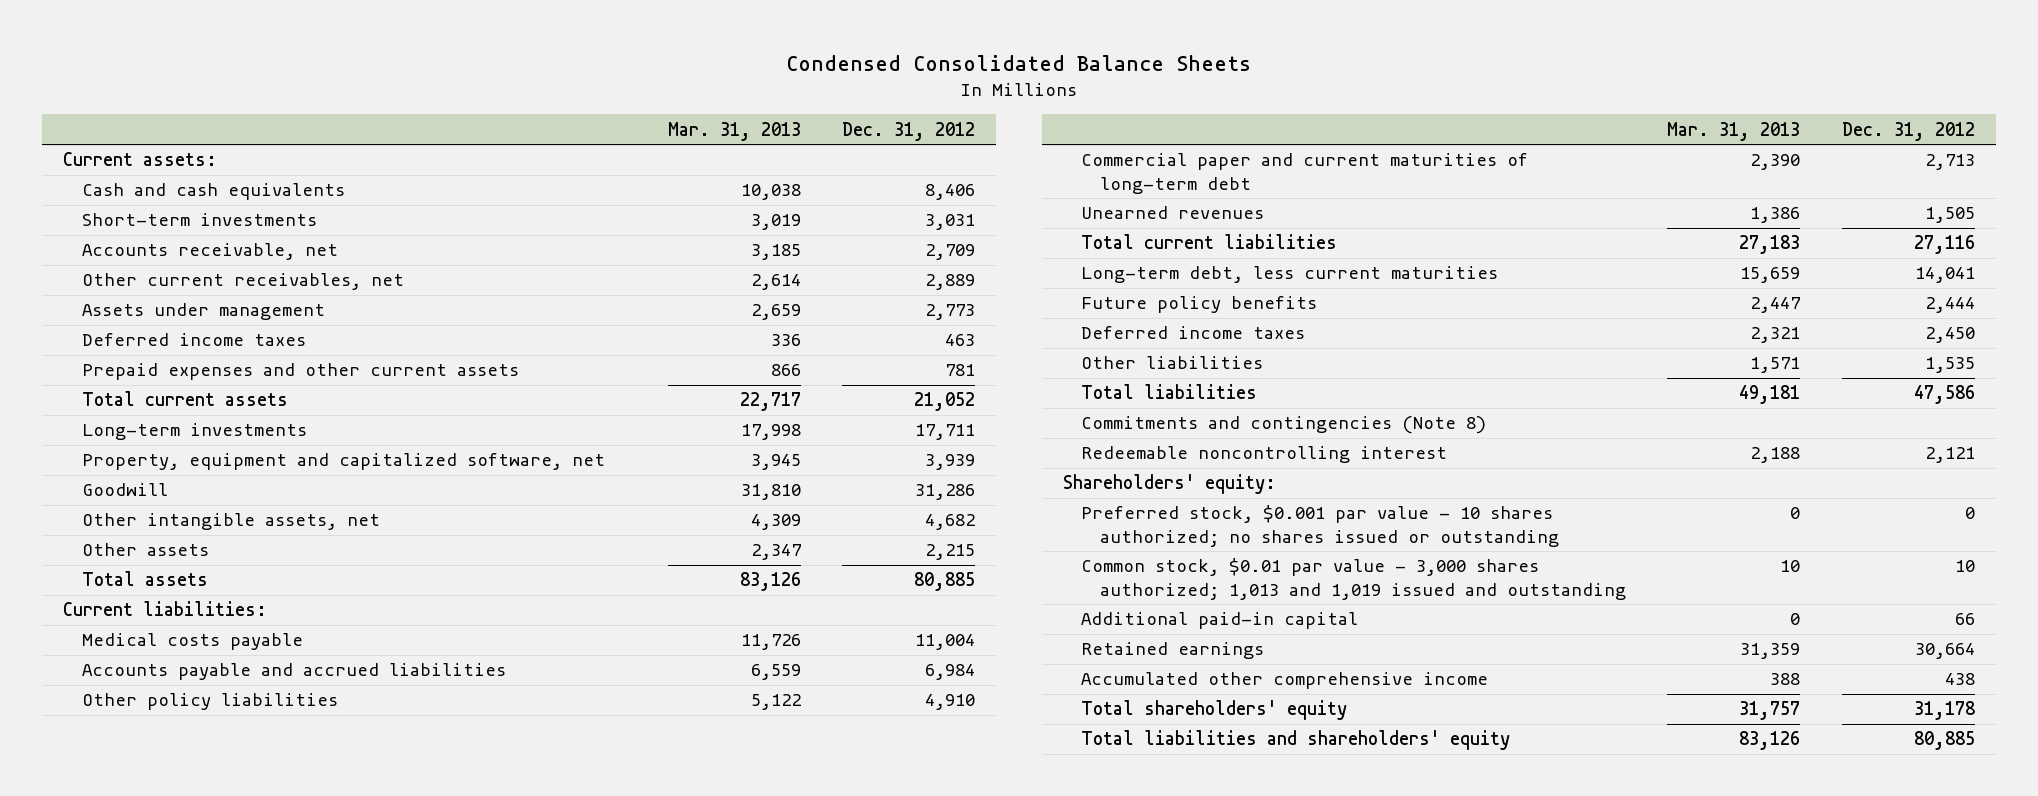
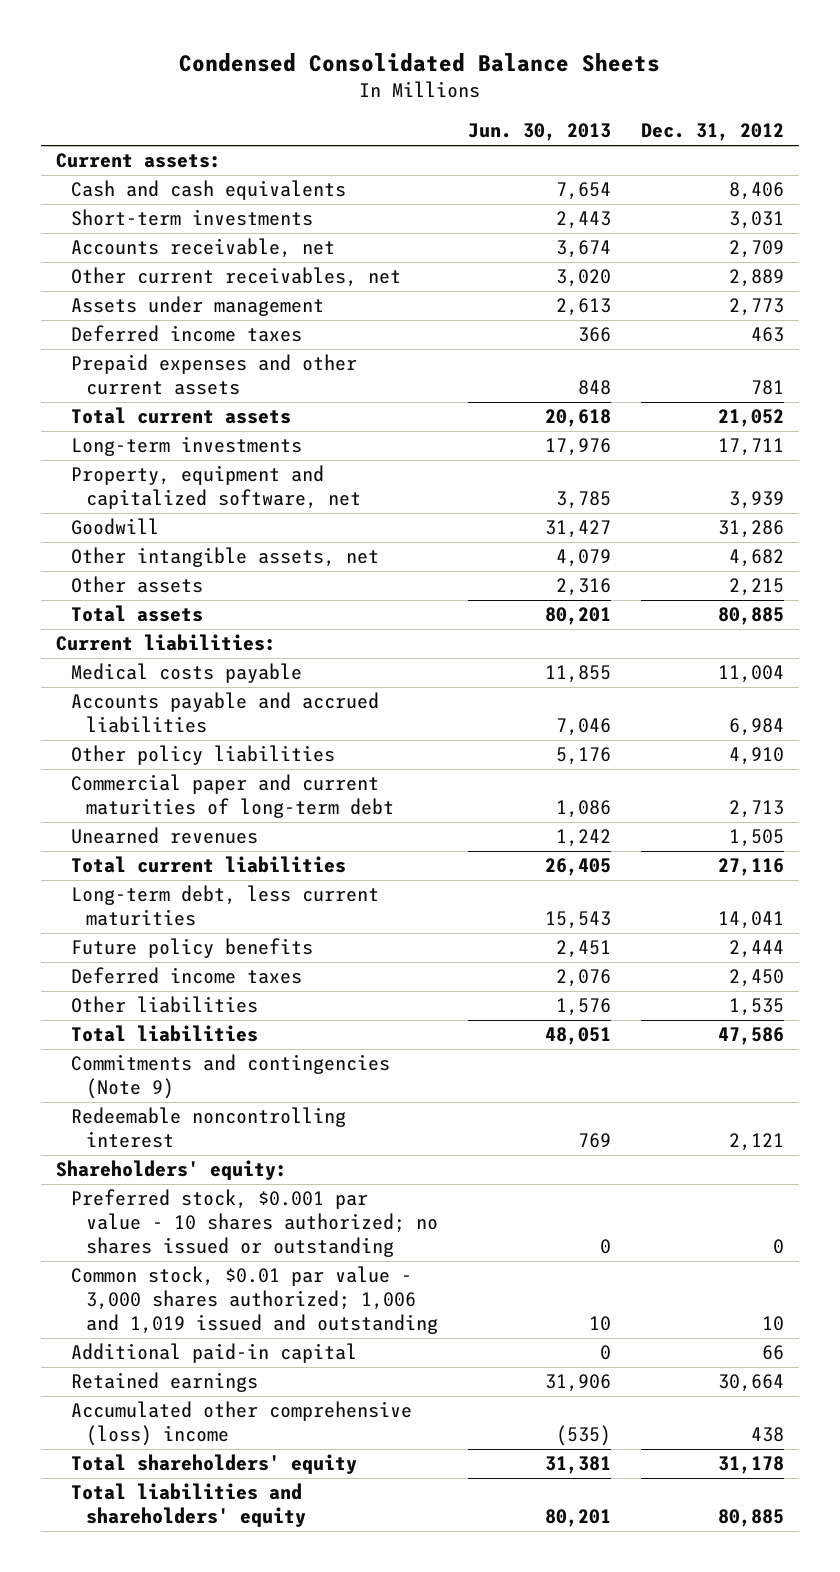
[667,121,801,141] Mar. 31, 2013 -> none
none -> [467,123,611,142] Jun. 30, 2013
[1081,416,1487,435] Commitments and contingencies (Note 8) -> [70,1054,390,1100] Commitments and contingencies (Note 9)
[1081,558,1626,600] Common stock, $0.01 par value - 3,000 shares authorized; 1,013 and 1,019 issued and outstanding -> [70,1266,438,1334] Common stock, $0.01 par value - 3,000 shares authorized; 1,006 and 1,019 issued and outstanding
[1081,672,1489,690] Accumulated other comprehensive income -> [70,1401,412,1447] Accumulated other comprehensive (loss) income

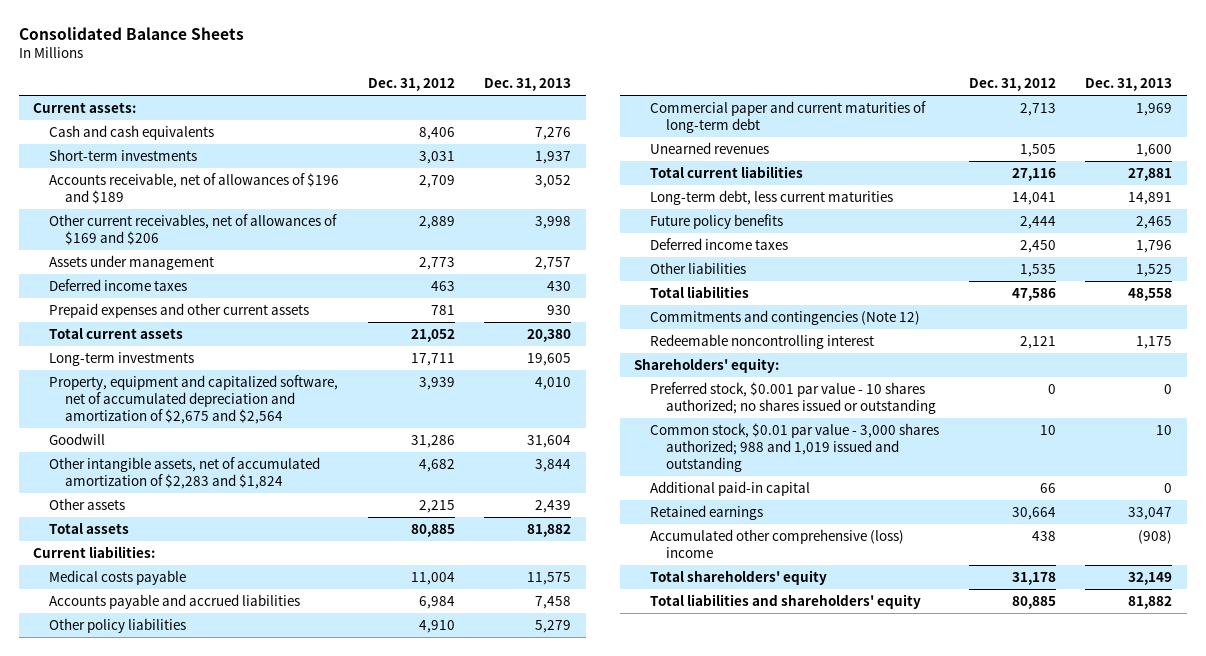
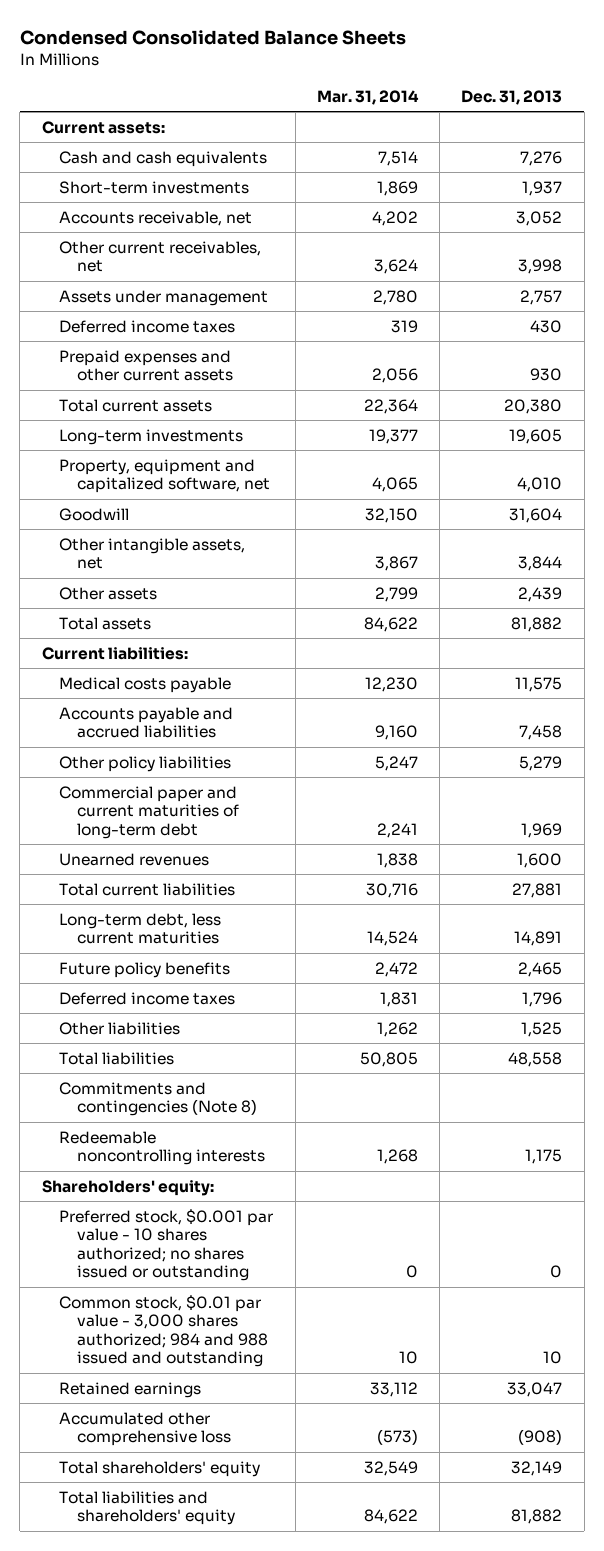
[18,26,244,40] Consolidated Balance Sheets -> [19,30,406,46] Condensed Consolidated Balance Sheets
[368,78,456,92] Dec. 31, 2012 -> none
none -> [316,89,419,105] Mar. 31, 2014
[49,172,340,204] Accounts receivable, net of allowances of $196 and $189 -> [59,210,253,226] Accounts receivable, net
[49,213,338,245] Other current receivables, net of allowances of $169 and $206 -> [59,240,262,273] Other current receivables, net
[49,374,339,425] Property, equipment and capitalized software, net of accumulated depreciation and amortization of $2,675 and $2,564 -> [59,458,271,494] Property, equipment and capitalized software, net
[49,456,321,489] Other intangible assets, net of accumulated amortization of $2,283 and $1,824 -> [59,537,246,570] Other intangible assets, net
[650,309,921,325] Commitments and contingencies (Note 12) -> [59,1081,258,1117] Commitments and contingencies (Note 8)
[650,333,875,349] Redeemable noncontrolling interest -> [59,1130,266,1166] Redeemable noncontrolling interests
[650,480,811,496] Additional paid-in capital -> none
[650,422,940,473] Common stock, $0.01 par value - 3,000 shares authorized; 988 and 1,019 issued and outstanding -> [59,1294,269,1368] Common stock, $0.01 par value - 3,000 shares authorized; 984 and 988 issued and outstanding
[650,528,905,558] Accumulated other comprehensive (loss) income -> [59,1411,232,1447] Accumulated other comprehensive loss

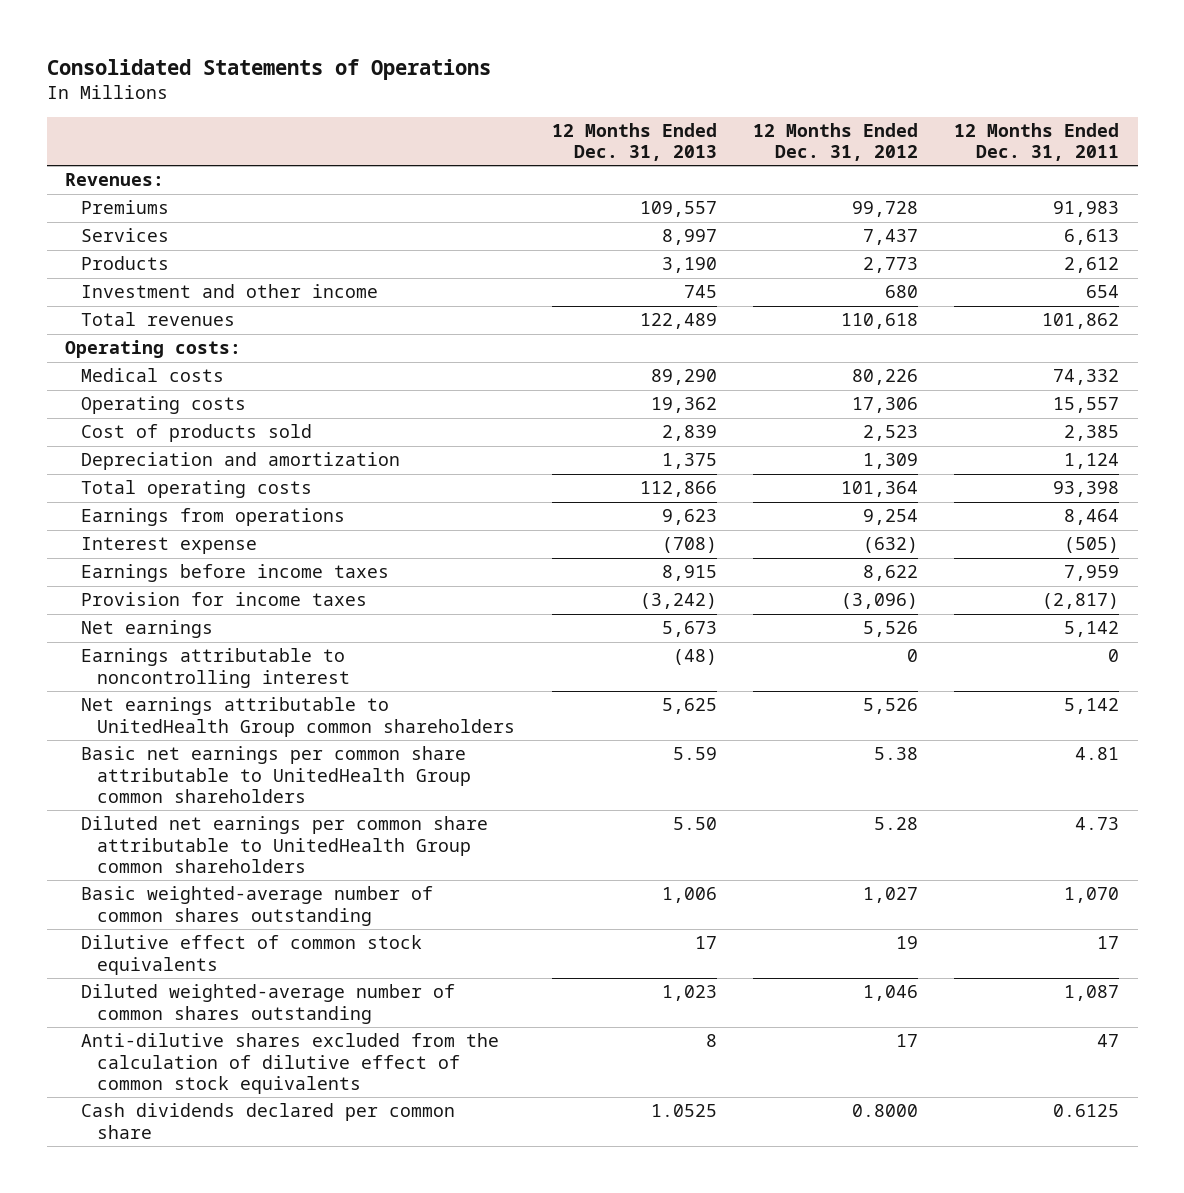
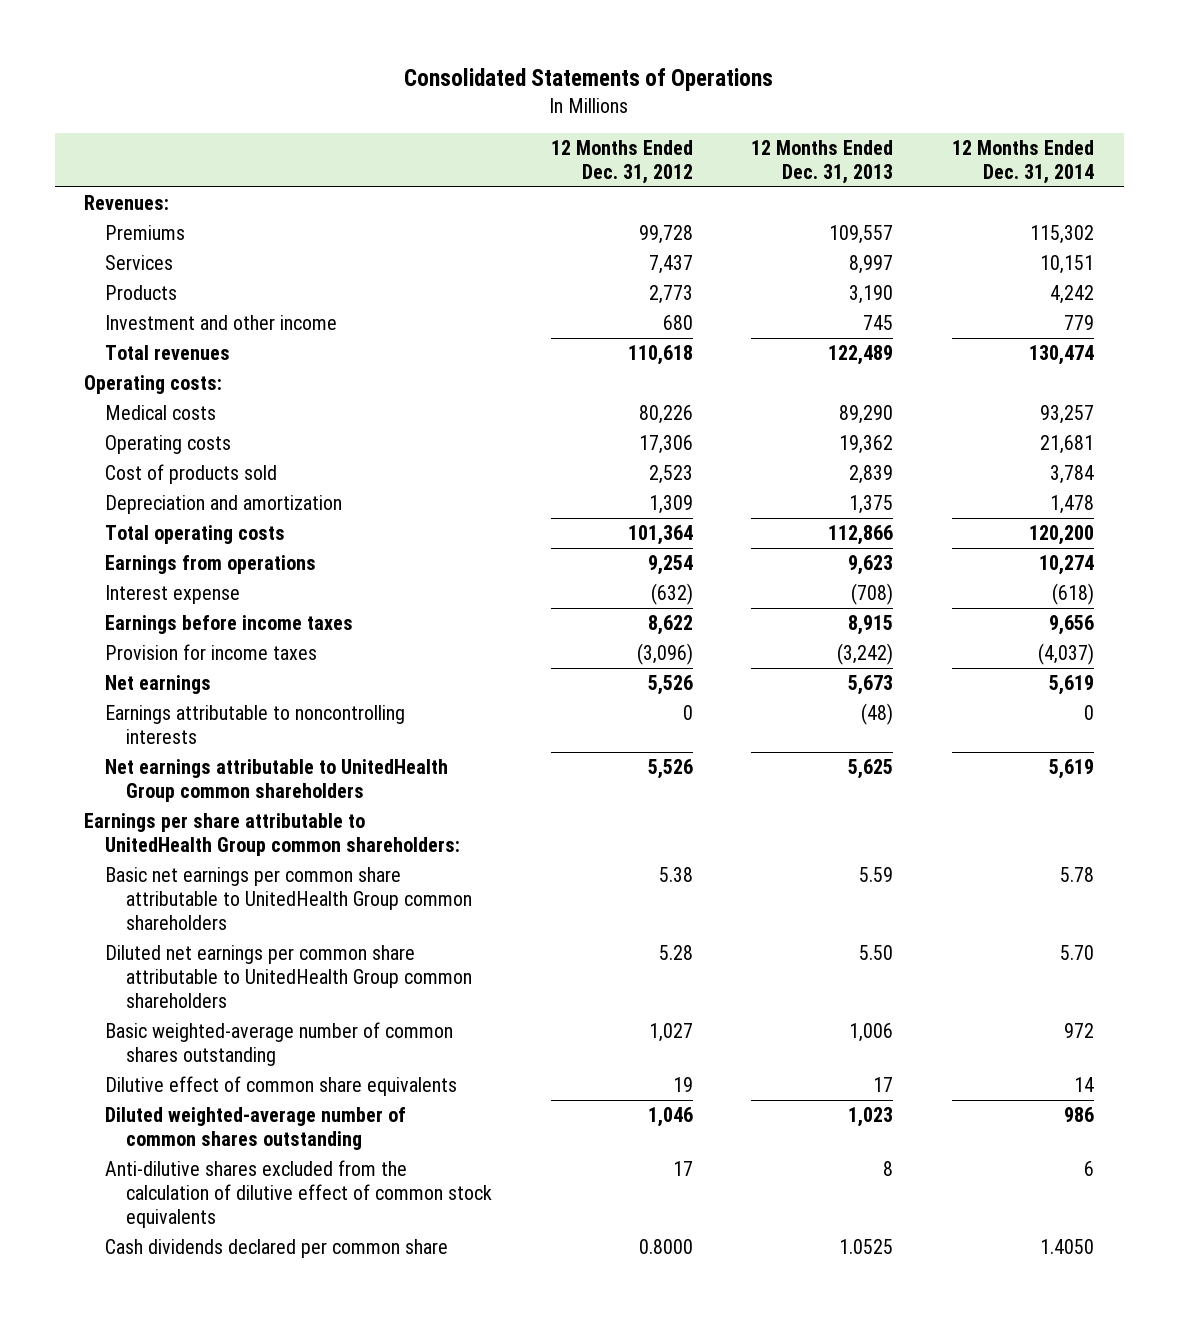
[954,122,1120,162] 12 Months Ended Dec. 31, 2011 -> none
none -> [952,140,1095,184] 12 Months Ended Dec. 31, 2014
[81,648,351,688] Earnings attributable to noncontrolling interest -> [104,705,405,745] Earnings attributable to noncontrolling interests
none -> [84,813,460,857] Earnings per share attributable to UnitedHealth Group common shareholders:
[81,935,423,975] Dilutive effect of common stock equivalents -> [104,1076,457,1097] Dilutive effect of common share equivalents

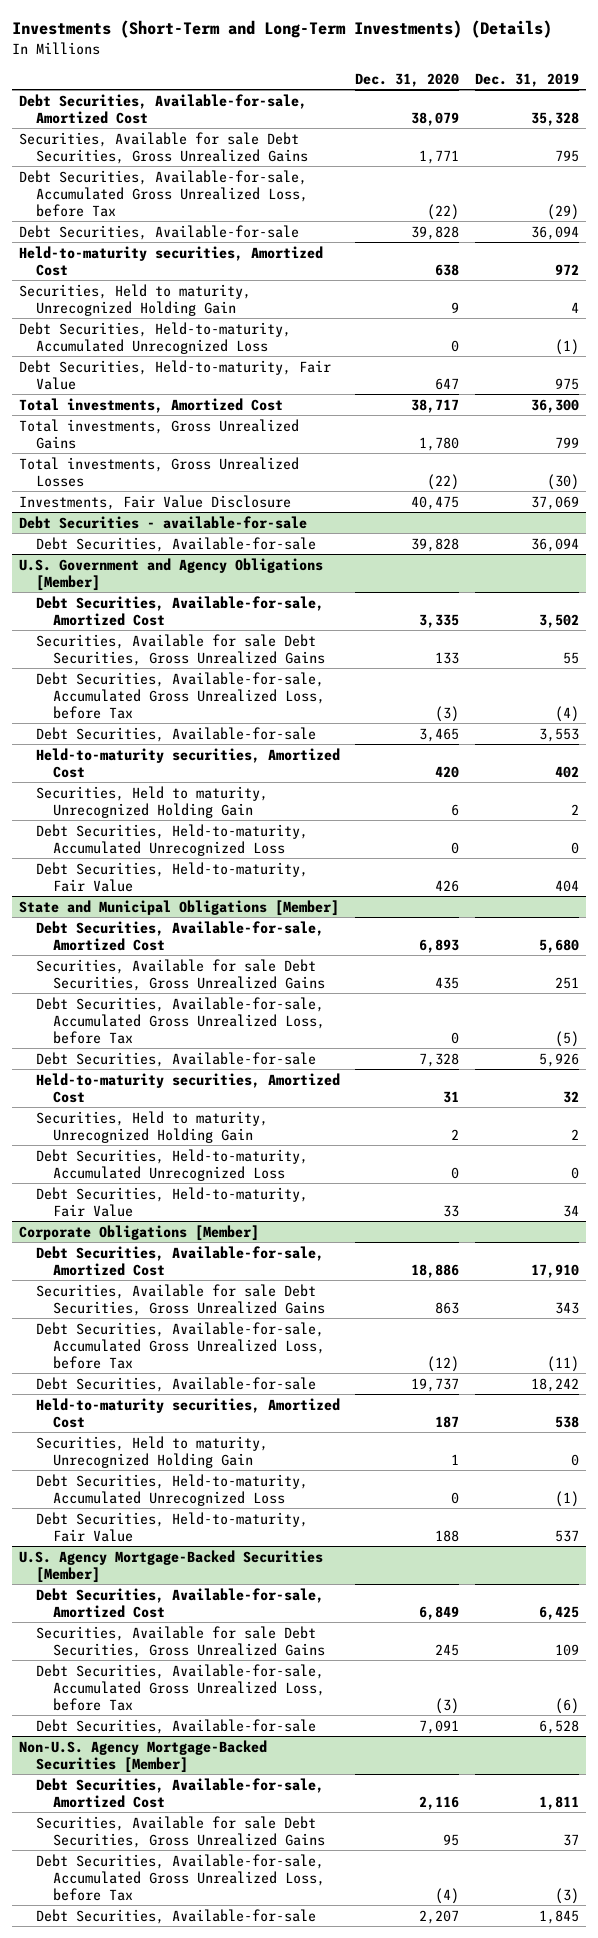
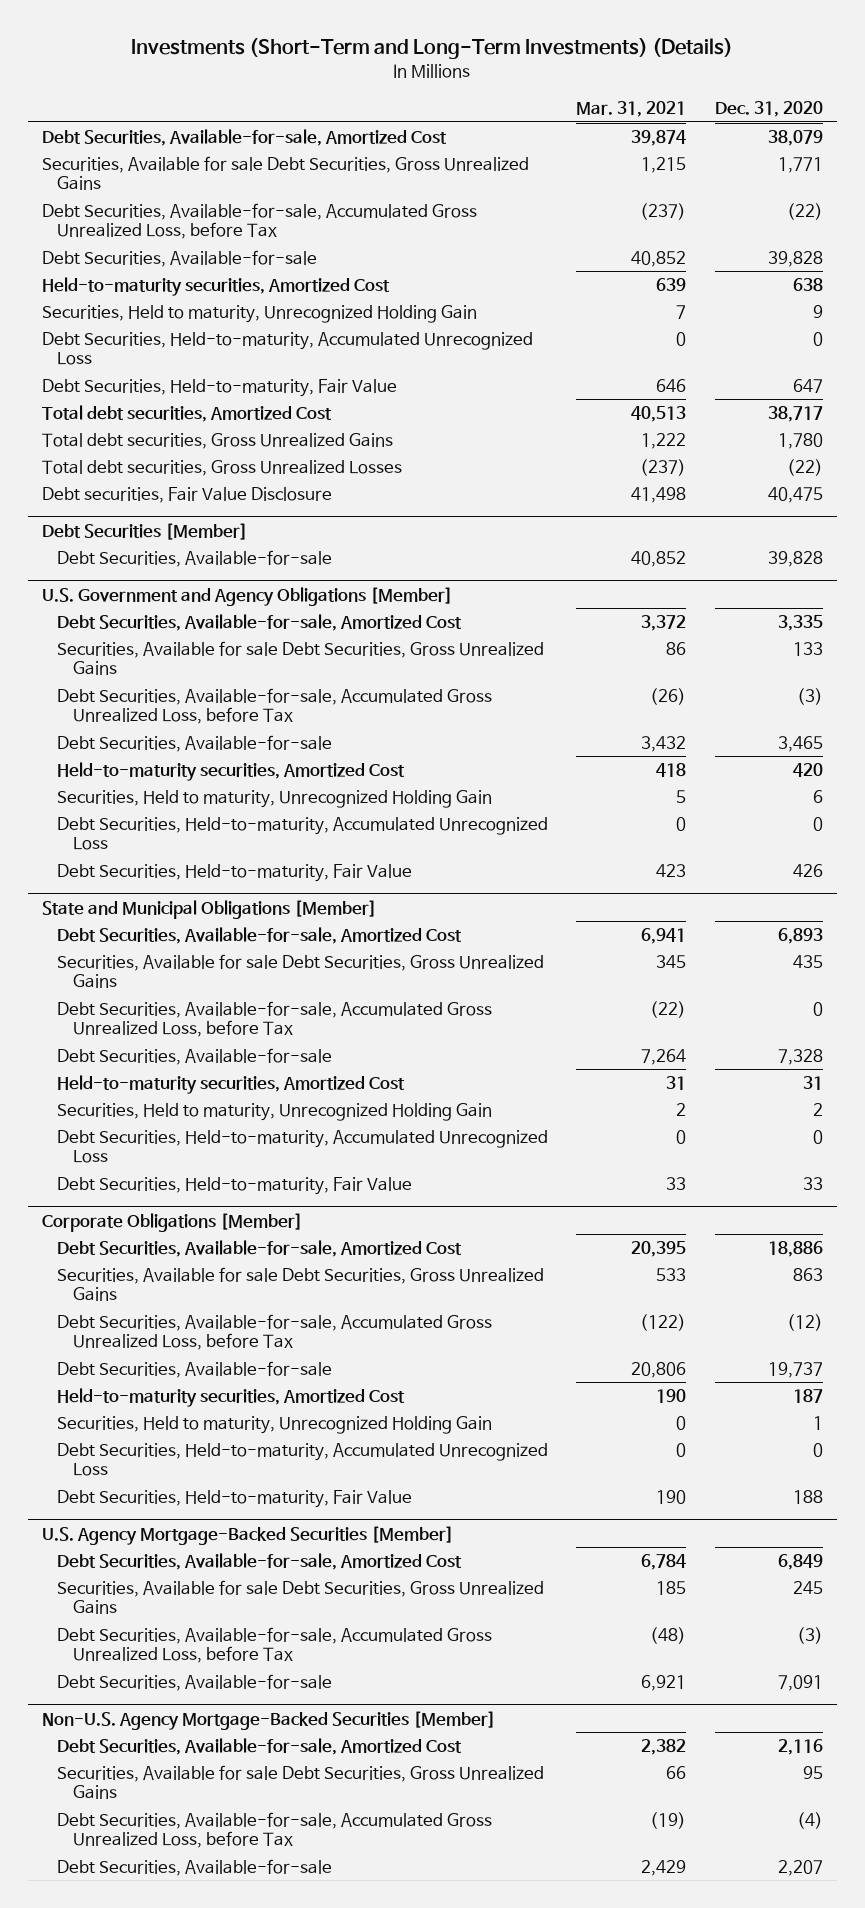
[474,72,579,87] Dec. 31, 2019 -> none
none -> [576,101,687,118] Mar. 31, 2021
[19,397,284,413] Total investments, Amortized Cost -> [42,404,333,422] Total debt securities, Amortized Cost
[19,418,300,449] Total investments, Gross Unrealized Gains -> [42,432,394,449] Total debt securities, Gross Unrealized Gains
[19,456,300,487] Total investments, Gross Unrealized Losses -> [42,459,403,476] Total debt securities, Gross Unrealized Losses
[19,494,292,510] Investments, Fair Value Disclosure -> [42,486,333,503] Debt securities, Fair Value Disclosure
[19,515,308,529] Debt Securities - available-for-sale -> [42,522,249,540] Debt Securities [Member]

